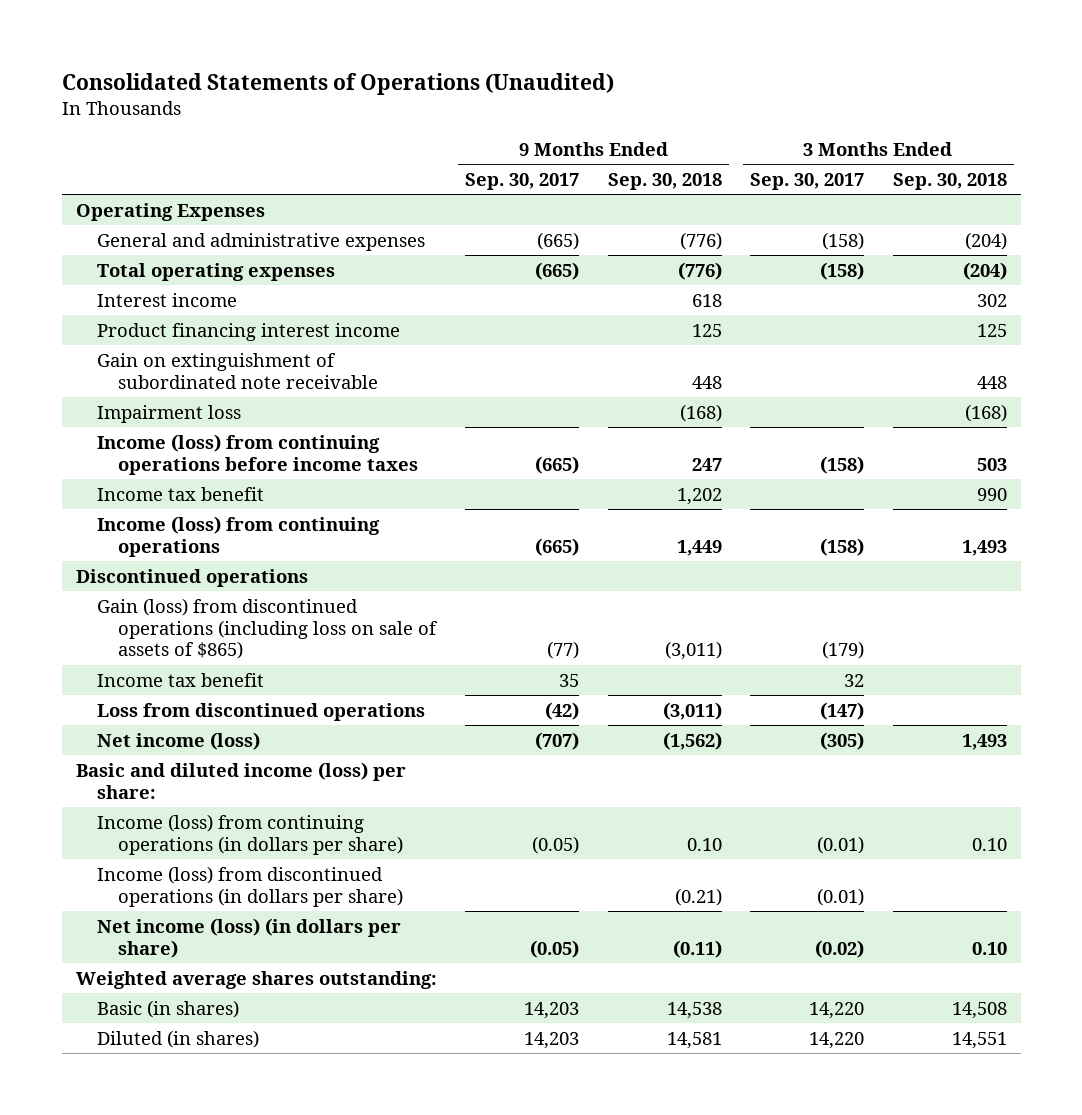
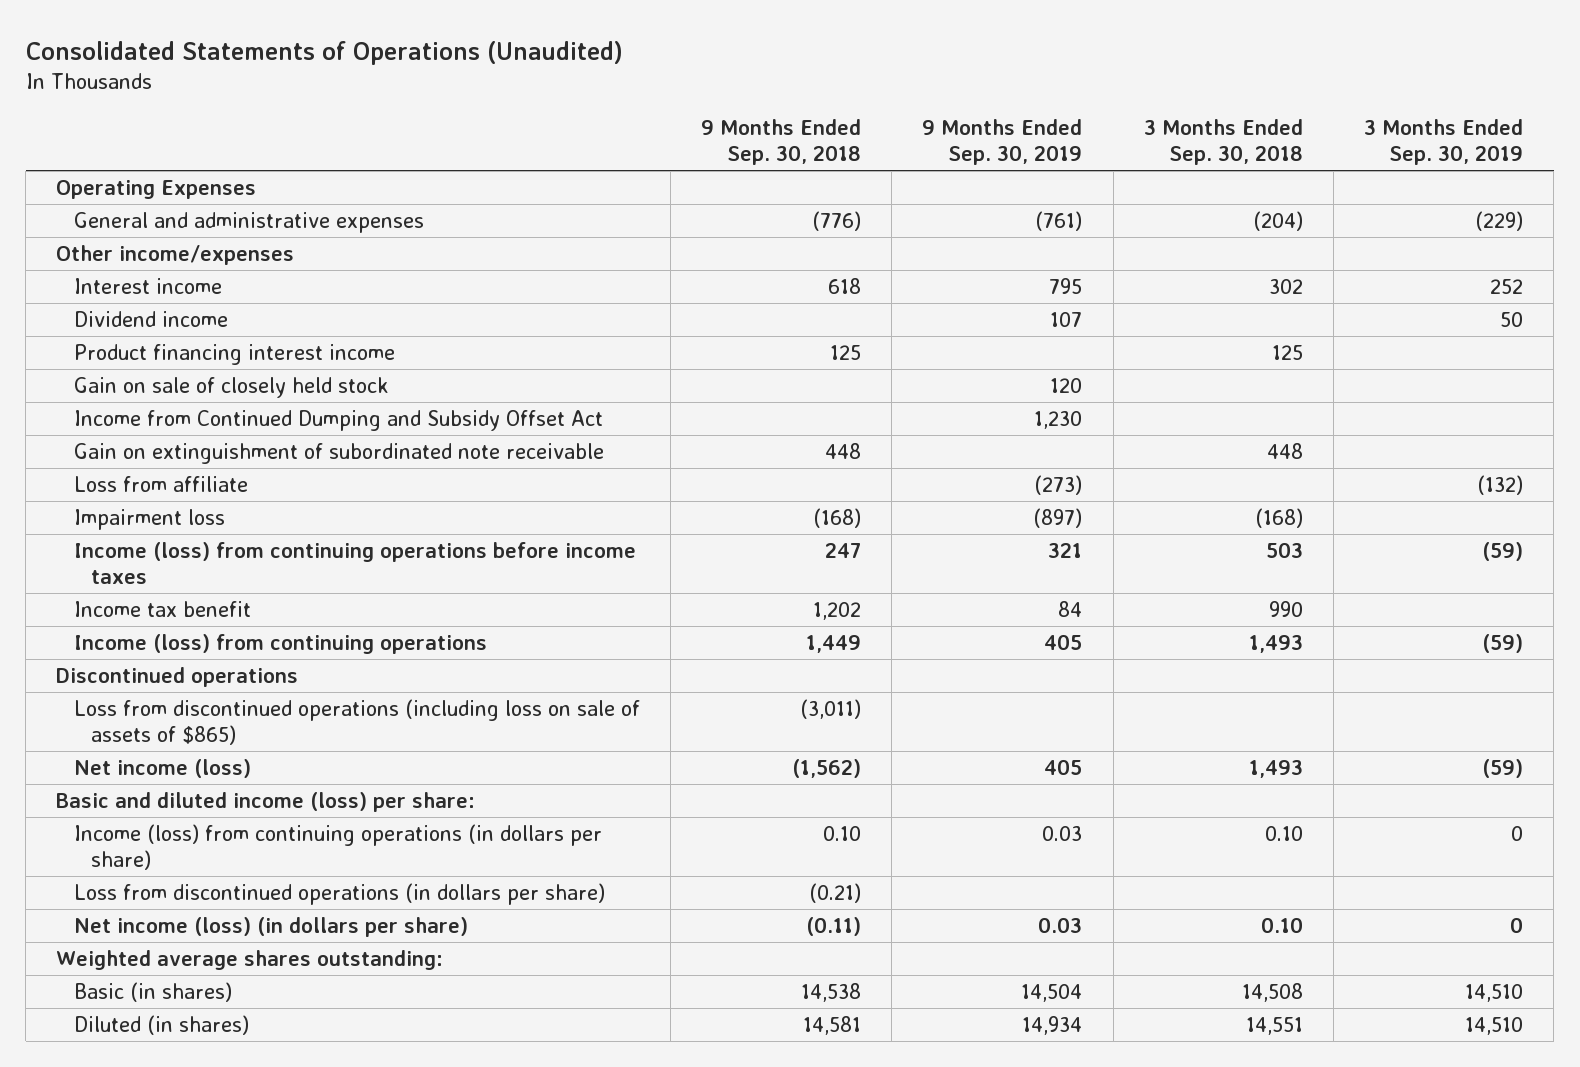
[465,172,580,190] Sep. 30, 2017 -> none
[750,172,865,190] Sep. 30, 2017 -> none
none -> [922,119,1083,166] 9 Months Ended Sep. 30, 2019
none -> [1364,119,1524,166] 3 Months Ended Sep. 30, 2019
[96,262,335,281] Total operating expenses -> none
none -> [56,245,295,266] Other income/expenses
none -> [73,311,228,328] Dividend income
none -> [73,377,389,399] Gain on sale of closely held stock
none -> [73,410,603,432] Income from Continued Dumping and Subsidy Offset Act
none -> [73,476,248,493] Loss from affiliate
[96,672,264,687] Income tax benefit -> none
[96,702,425,721] Loss from discontinued operations -> none
[96,597,438,660] Gain (loss) from discontinued operations (including loss on sale of assets of $865) -> [73,699,640,746] Loss from discontinued operations (including loss on sale of assets of $865)
[96,865,403,907] Income (loss) from discontinued operations (in dollars per share) -> [73,883,605,906] Loss from discontinued operations (in dollars per share)

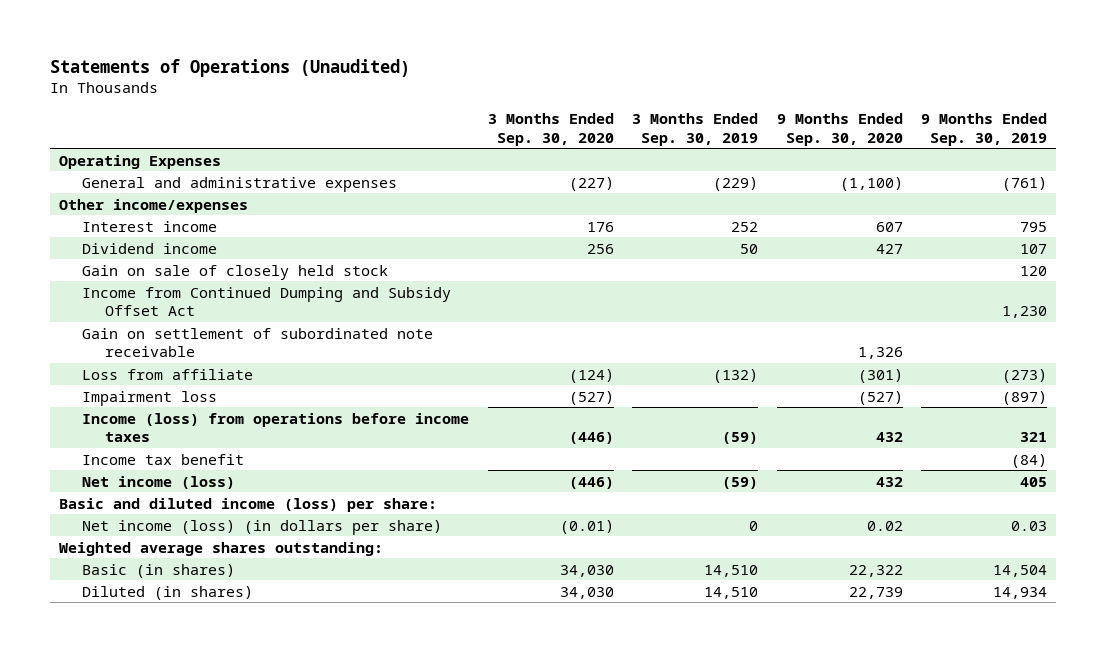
[25,40,623,65] Consolidated Statements of Operations (Unaudited) -> [49,58,410,77] Statements of Operations (Unaudited)
[701,119,862,166] 9 Months Ended Sep. 30, 2018 -> none
[1143,119,1303,166] 3 Months Ended Sep. 30, 2018 -> none
none -> [487,113,614,146] 3 Months Ended Sep. 30, 2020
none -> [776,113,903,146] 9 Months Ended Sep. 30, 2020
[73,344,395,366] Product financing interest income -> none
[73,443,604,465] Gain on extinguishment of subordinated note receivable -> [82,327,434,357] Gain on settlement of subordinated note receivable
[73,634,487,655] Income (loss) from continuing operations -> none
[56,667,299,688] Discontinued operations -> none
[73,699,640,746] Loss from discontinued operations (including loss on sale of assets of $865) -> none
[73,542,636,585] Income (loss) from continuing operations before income taxes -> [82,412,470,442] Income (loss) from operations before income taxes
[1058,601,1083,618] 84 -> [1011,453,1048,468] (84)
[73,824,602,871] Income (loss) from continuing operations (in dollars per share) -> none
[73,883,605,906] Loss from discontinued operations (in dollars per share) -> none

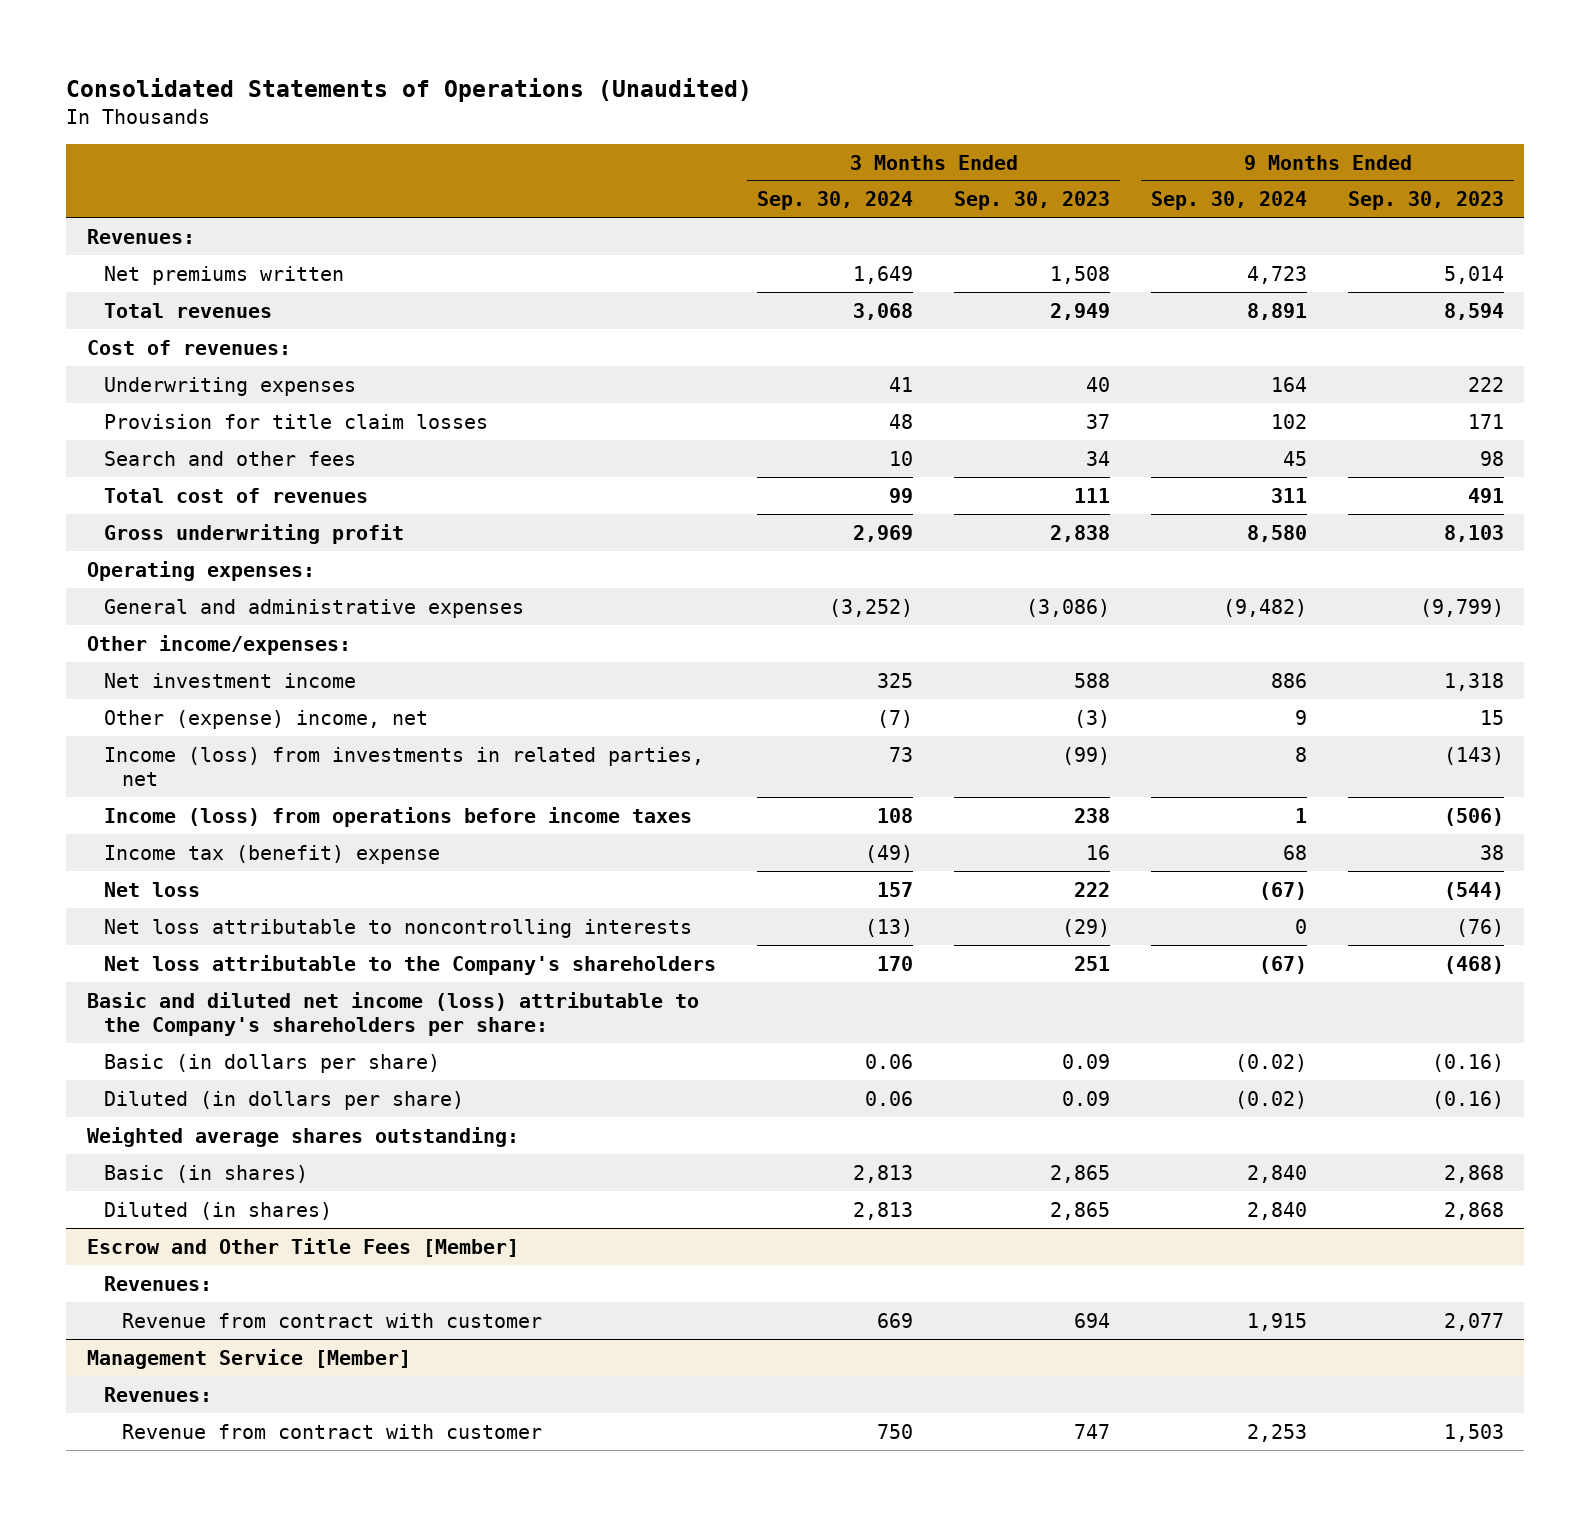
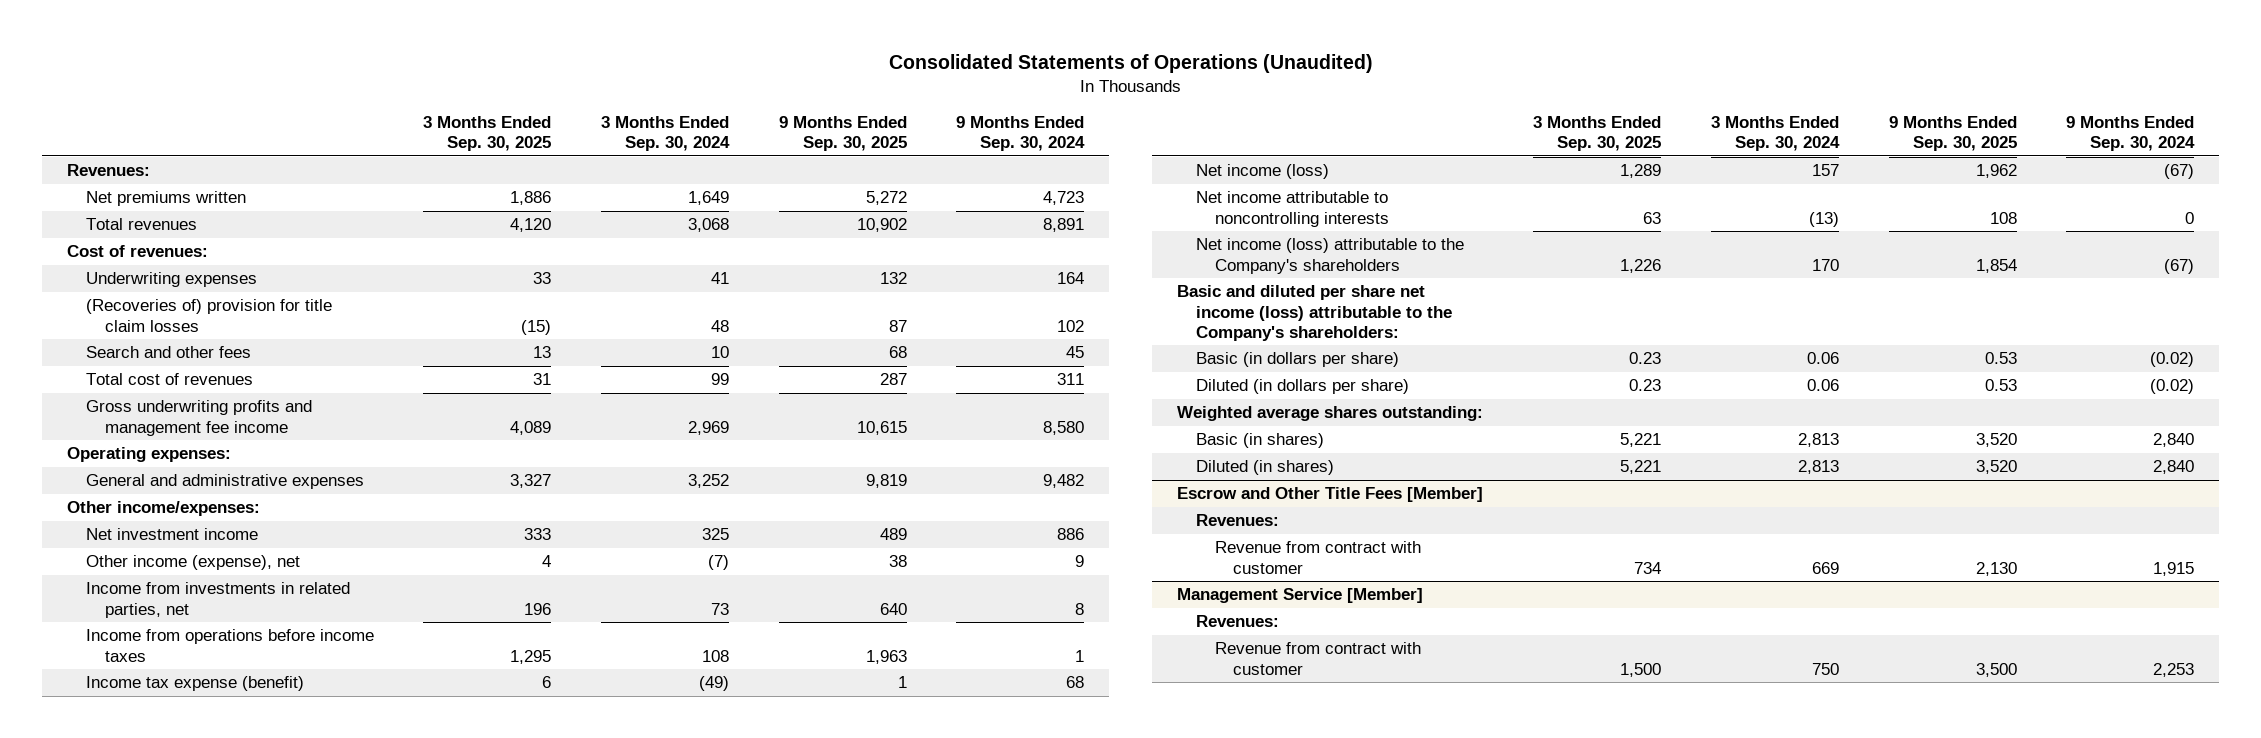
[954,191,1111,211] Sep. 30, 2023 -> none
[1347,191,1504,211] Sep. 30, 2023 -> none
none -> [423,116,552,152] 3 Months Ended Sep. 30, 2025
none -> [778,116,907,152] 9 Months Ended Sep. 30, 2025
[104,413,489,429] Provision for title claim losses -> [85,299,332,332] (Recoveries of) provision for title claim losses
[104,523,405,544] Gross underwriting profit -> [85,400,312,436] Gross underwriting profits and management fee income
[829,598,914,617] (3,252) -> [688,474,730,489] 3,252
[1223,598,1308,617] (9,482) -> [1043,474,1085,489] 9,482
[104,709,429,729] Other (expense) income, net -> [85,555,300,571] Other income (expense), net
[104,746,705,787] Income (loss) from investments in related parties, net -> [85,582,350,618] Income from investments in related parties, net
[104,806,693,827] Income (loss) from operations before income taxes -> [85,629,374,662] Income from operations before income taxes
[104,844,441,864] Income tax (benefit) expense -> [85,676,304,692] Income tax expense (benefit)
[104,881,201,897] Net loss -> [1195,164,1329,180] Net income (loss)
[104,918,693,938] Net loss attributable to noncontrolling interests -> [1195,191,1389,227] Net income attributable to noncontrolling interests
[104,954,717,975] Net loss attributable to the Company's shareholders -> [1195,238,1464,274] Net income (loss) attributable to the Company's shareholders
[86,991,699,1037] Basic and diluted net income (loss) attributable to the Company's shareholders per share: -> [1176,285,1452,341] Basic and diluted per share net income (loss) attributable to the Company's shareholders:

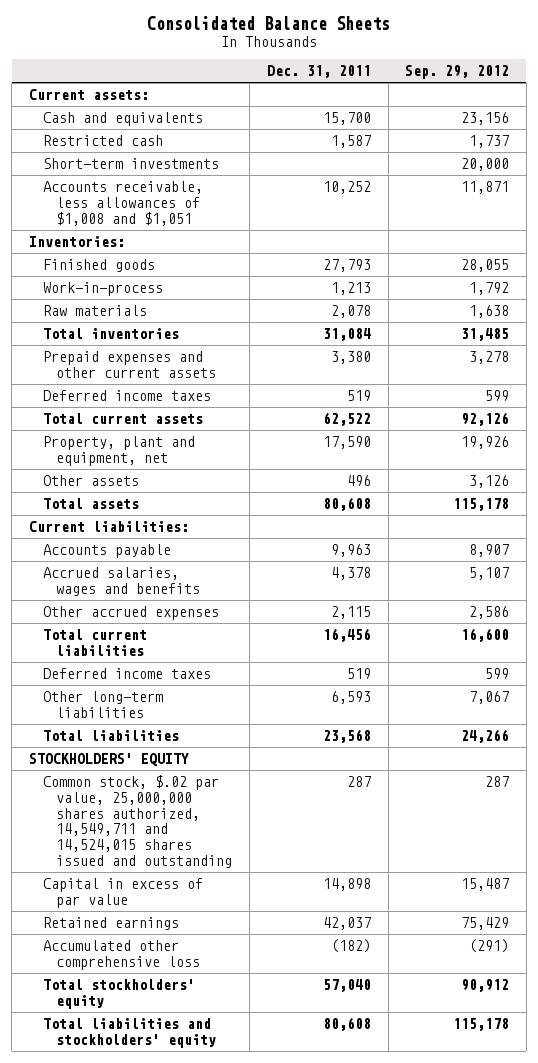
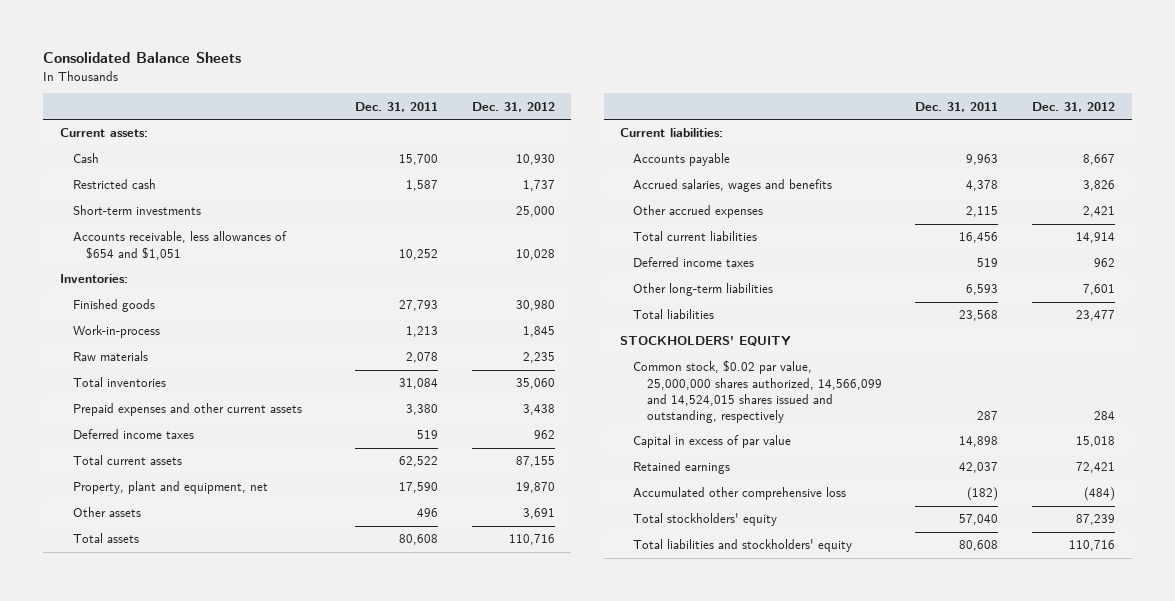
[405,64,510,79] Sep. 29, 2012 -> none
none -> [471,101,555,112] Dec. 31, 2012
[42,112,203,127] Cash and equivalents -> [73,153,100,164] Cash
[42,181,203,226] Accounts receivable, less allowances of $1,008 and $1,051 -> [73,231,288,260] Accounts receivable, less allowances of $654 and $1,051
[42,775,233,868] Common stock, $.02 par value, 25,000,000 shares authorized, 14,549,711 and 14,524,015 shares issued and outstanding -> [633,360,882,423] Common stock, $0.02 par value, 25,000,000 shares authorized, 14,566,099 and 14,524,015 shares issued and outstanding, respectively

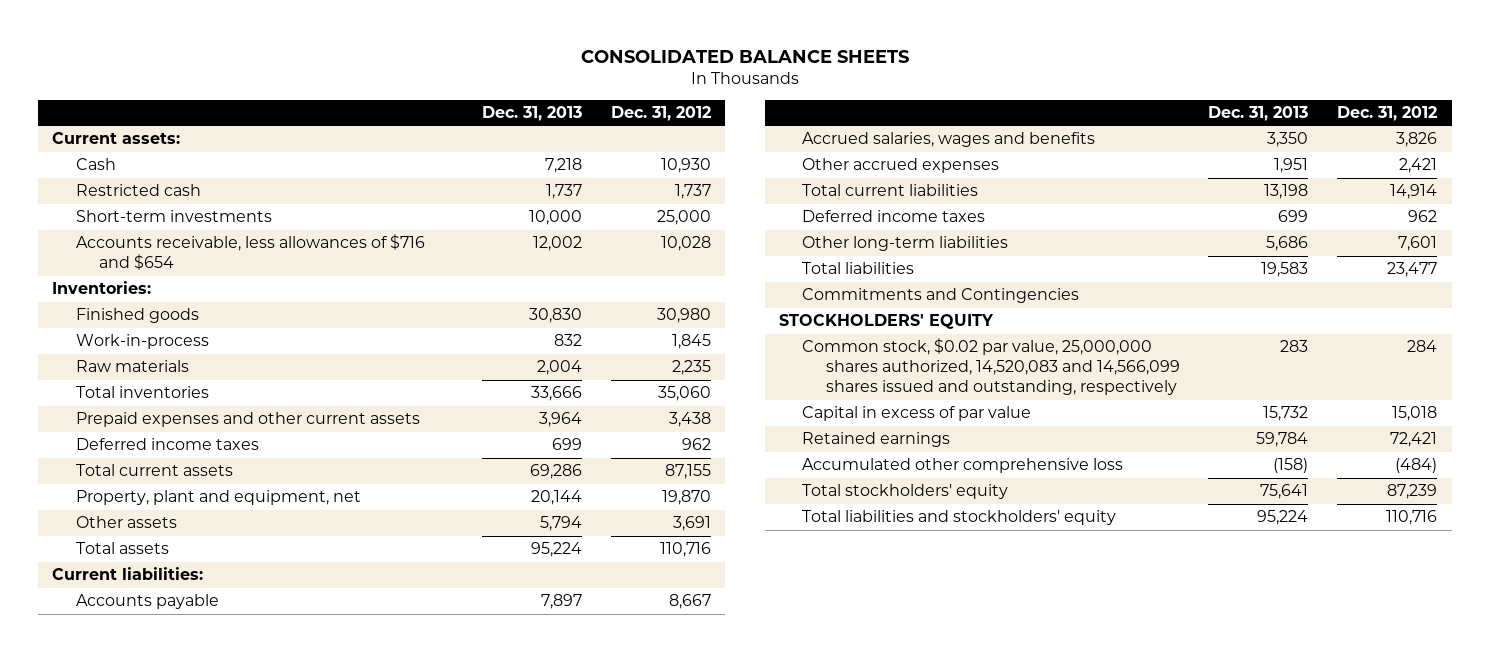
[43,52,242,64] Consolidated Balance Sheets -> [580,49,909,63] CONSOLIDATED BALANCE SHEETS
[355,101,439,112] Dec. 31, 2011 -> none
none -> [481,105,582,121] Dec. 31, 2013
[73,231,288,260] Accounts receivable, less allowances of $654 and $1,051 -> [75,234,425,271] Accounts receivable, less allowances of $716 and $654
none -> [802,288,1080,304] Commitments and Contingencies
[633,360,882,423] Common stock, $0.02 par value, 25,000,000 shares authorized, 14,566,099 and 14,524,015 shares issued and outstanding, respectively -> [802,338,1180,396] Common stock, $0.02 par value, 25,000,000 shares authorized, 14,520,083 and 14,566,099 shares issued and outstanding, respectively

